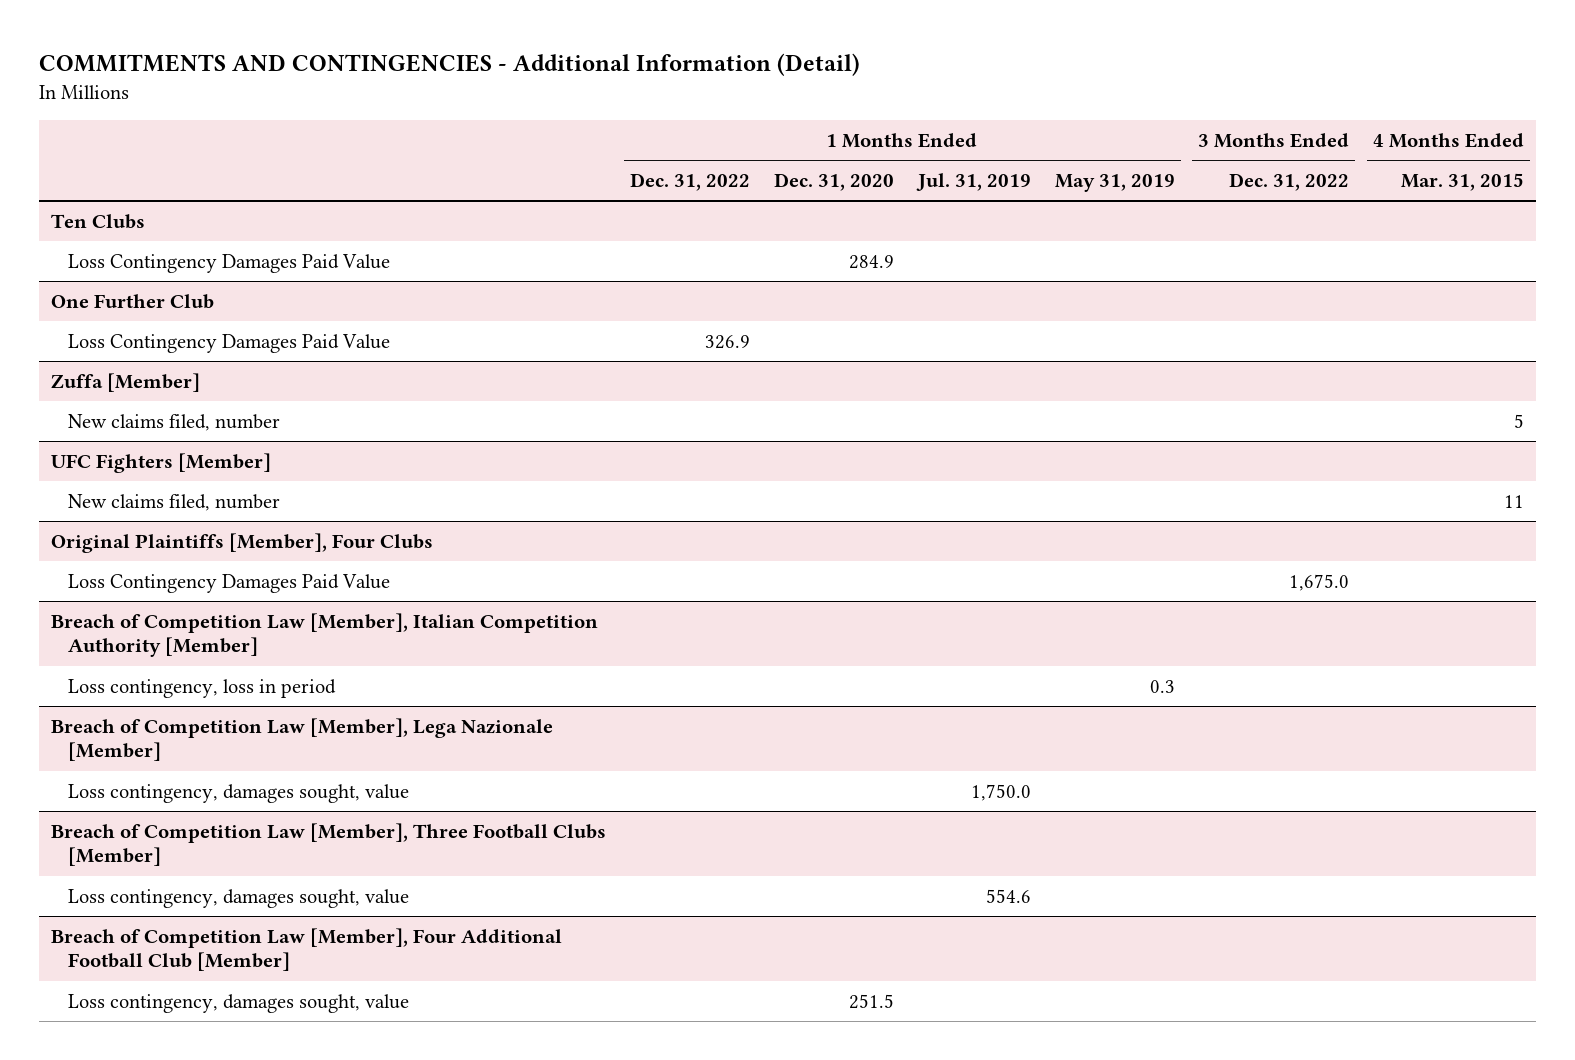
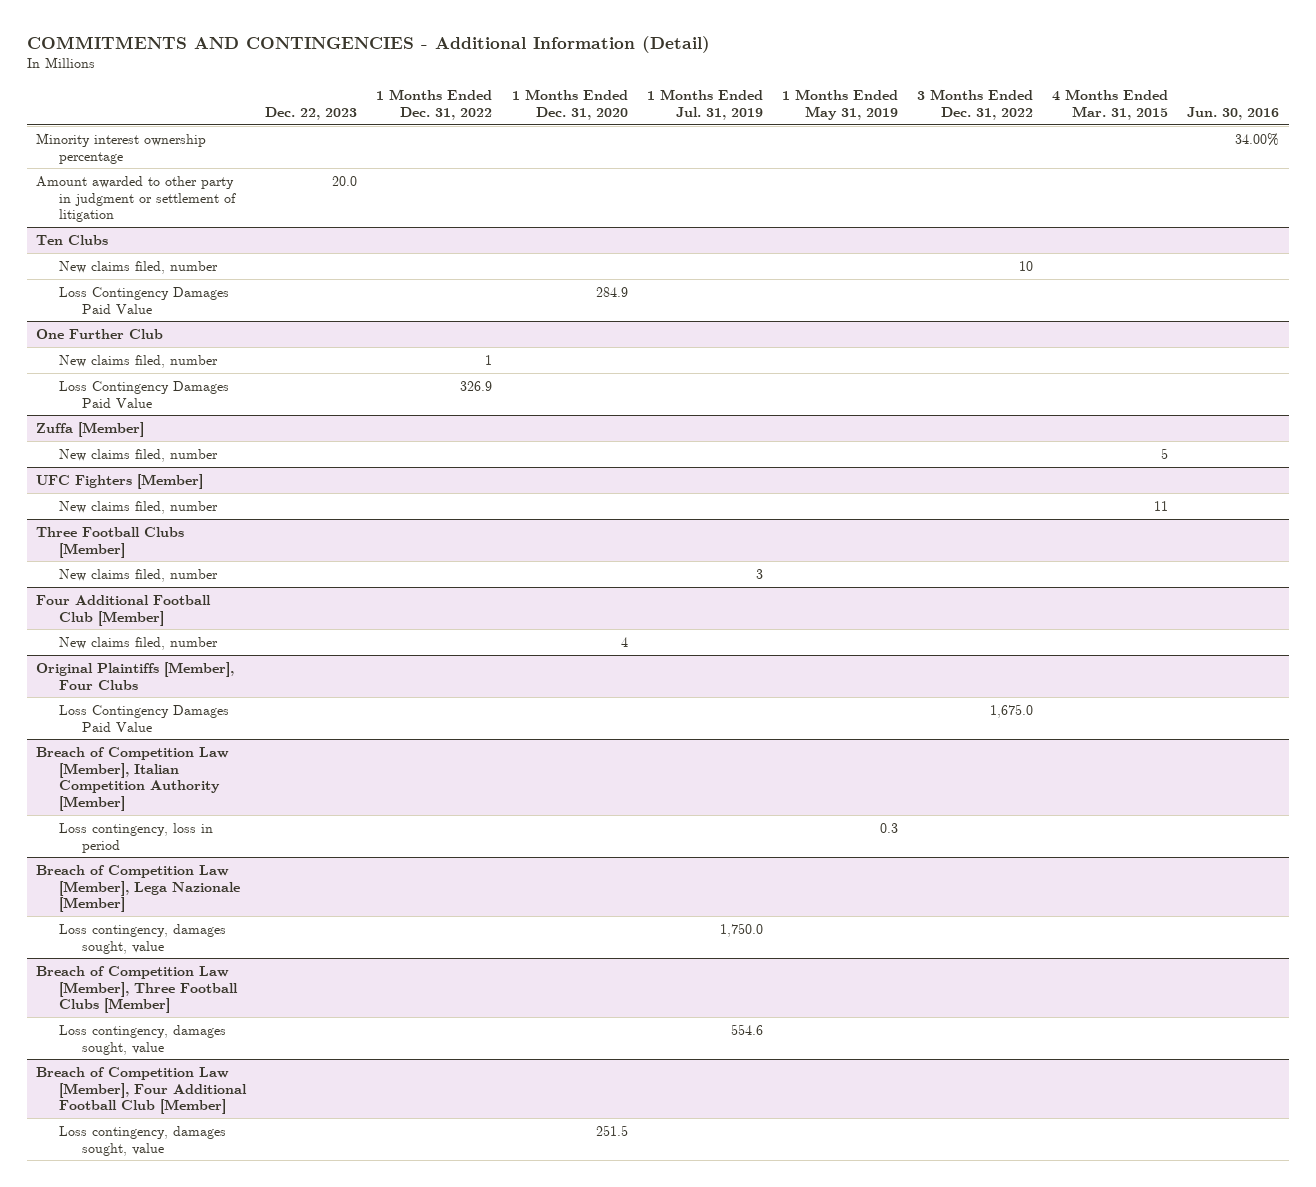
none -> [265,106,358,120] Dec. 22, 2023
none -> [1187,106,1280,120] Jun. 30, 2016
none -> [36,132,207,164] Minority interest ownership percentage
none -> [36,175,237,223] Amount awarded to other party in judgment or settlement of litigation
none -> [59,260,219,274] New claims filed, number
none -> [59,354,219,368] New claims filed, number
none -> [36,526,185,558] Three Football Clubs [Member]
none -> [59,568,219,582] New claims filed, number
none -> [36,594,212,626] Four Additional Football Club [Member]
none -> [59,636,219,650] New claims filed, number

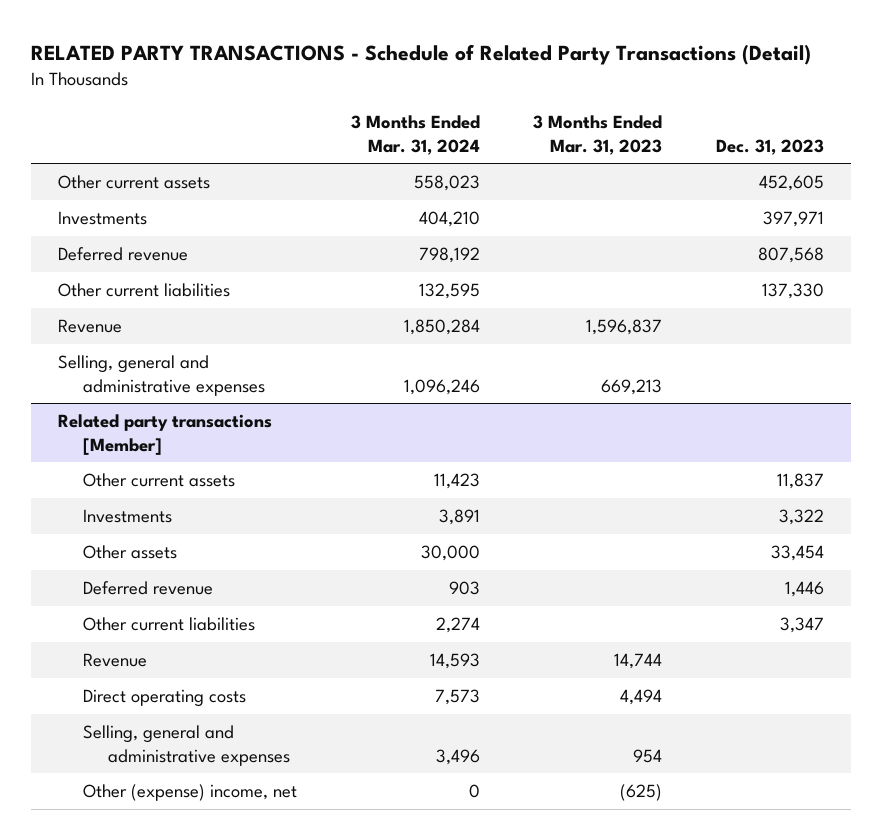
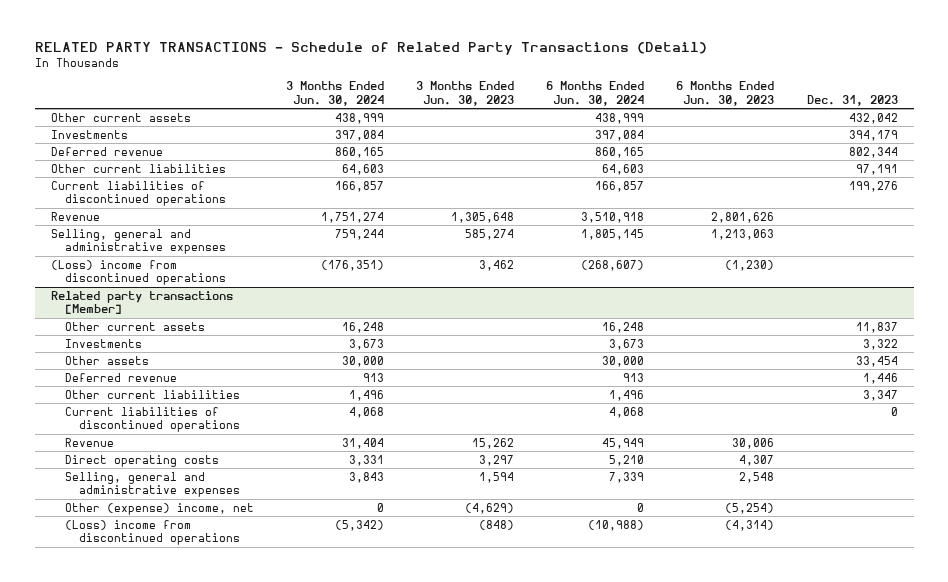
[350,115,480,155] 3 Months Ended Mar. 31, 2024 -> none
[533,115,663,155] 3 Months Ended Mar. 31, 2023 -> none
none -> [285,81,384,107] 3 Months Ended Jun. 30, 2024
none -> [416,81,515,107] 3 Months Ended Jun. 30, 2023
none -> [546,81,645,107] 6 Months Ended Jun. 30, 2024
none -> [676,81,775,107] 6 Months Ended Jun. 30, 2023
[759,175,825,192] 452,605 -> [848,112,898,124] 432,042
[763,211,825,228] 397,971 -> [848,129,898,141] 394,179
[758,247,825,264] 807,568 -> [848,146,898,158] 802,344
[762,283,825,300] 137,330 -> [855,163,898,175] 97,191
none -> [50,180,226,207] Current liabilities of discontinued operations
none -> [50,259,226,286] (Loss) income from discontinued operations
none -> [64,406,241,433] Current liabilities of discontinued operations
none -> [64,519,241,546] (Loss) income from discontinued operations

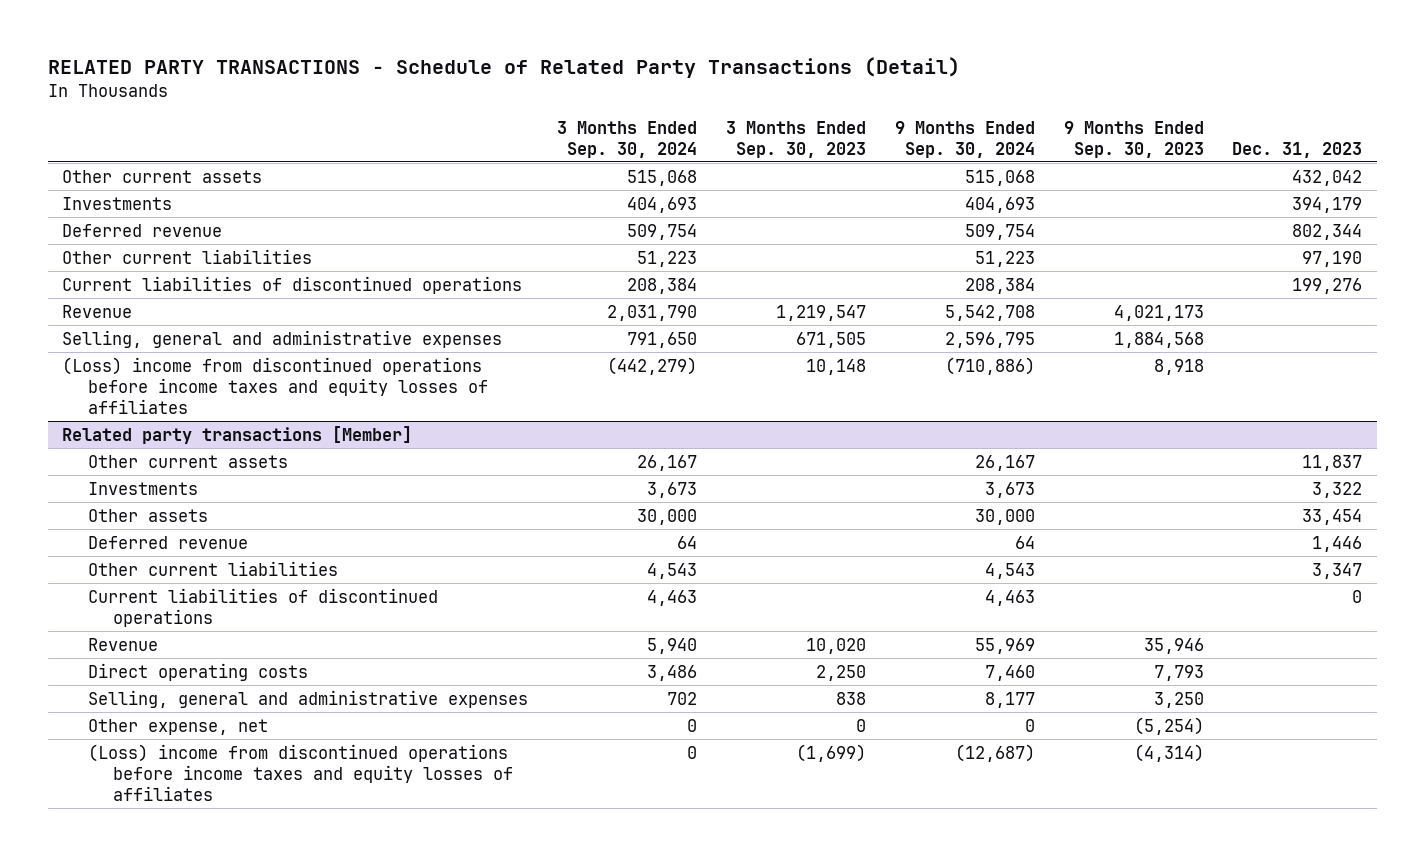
[285,81,384,107] 3 Months Ended Jun. 30, 2024 -> none
[416,81,515,107] 3 Months Ended Jun. 30, 2023 -> none
[546,81,645,107] 6 Months Ended Jun. 30, 2024 -> none
[676,81,775,107] 6 Months Ended Jun. 30, 2023 -> none
none -> [556,120,697,158] 3 Months Ended Sep. 30, 2024
none -> [725,120,866,158] 3 Months Ended Sep. 30, 2023
none -> [894,120,1035,158] 9 Months Ended Sep. 30, 2024
none -> [1063,120,1204,158] 9 Months Ended Sep. 30, 2023
[855,163,898,175] 97,191 -> [1302,250,1363,267] 97,190
[50,259,226,286] (Loss) income from discontinued operations -> [62,356,488,414] (Loss) income from discontinued operations before income taxes and equity losses of affiliates
[64,502,254,515] Other (expense) income, net -> [87,718,268,735] Other expense, net
[64,519,241,546] (Loss) income from discontinued operations -> [87,743,514,801] (Loss) income from discontinued operations before income taxes and equity losses of affiliates

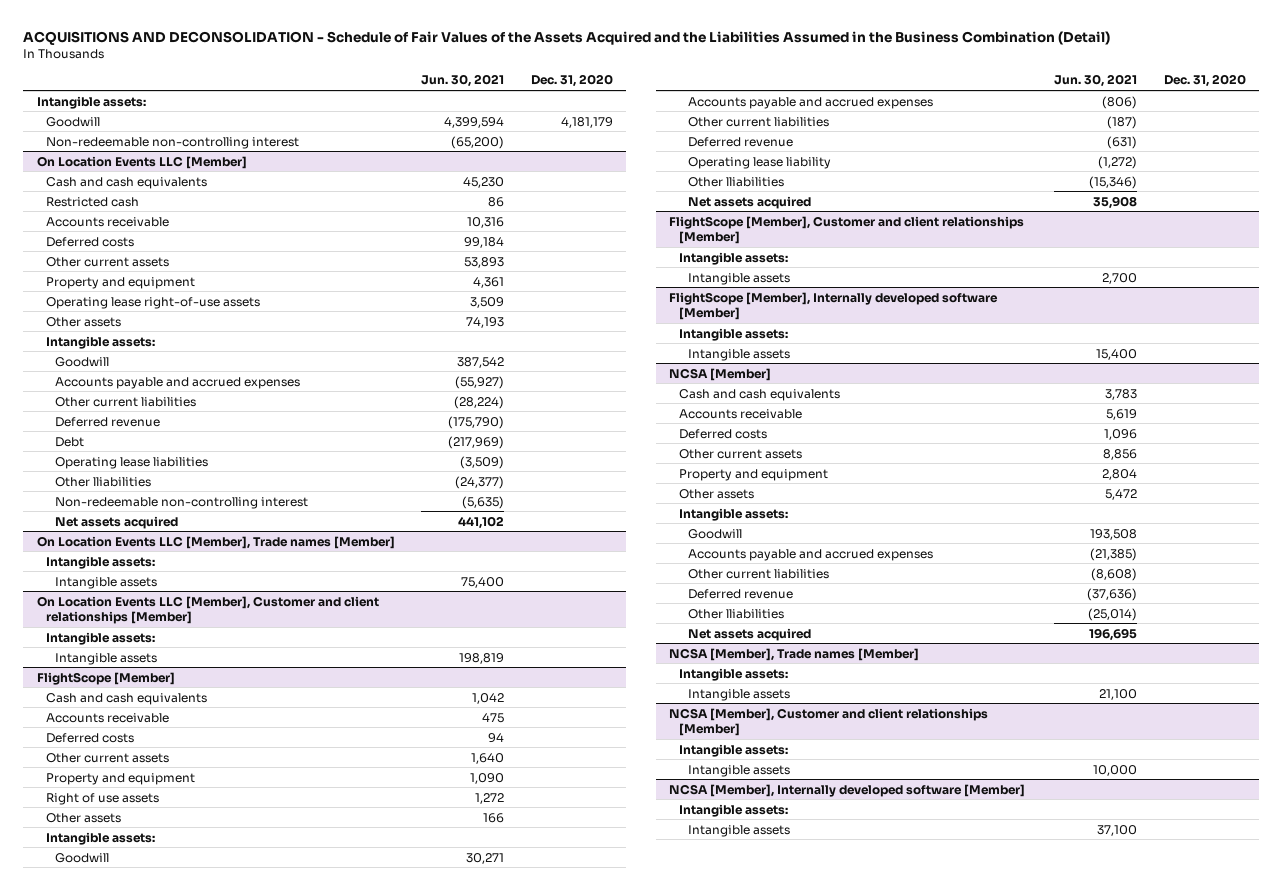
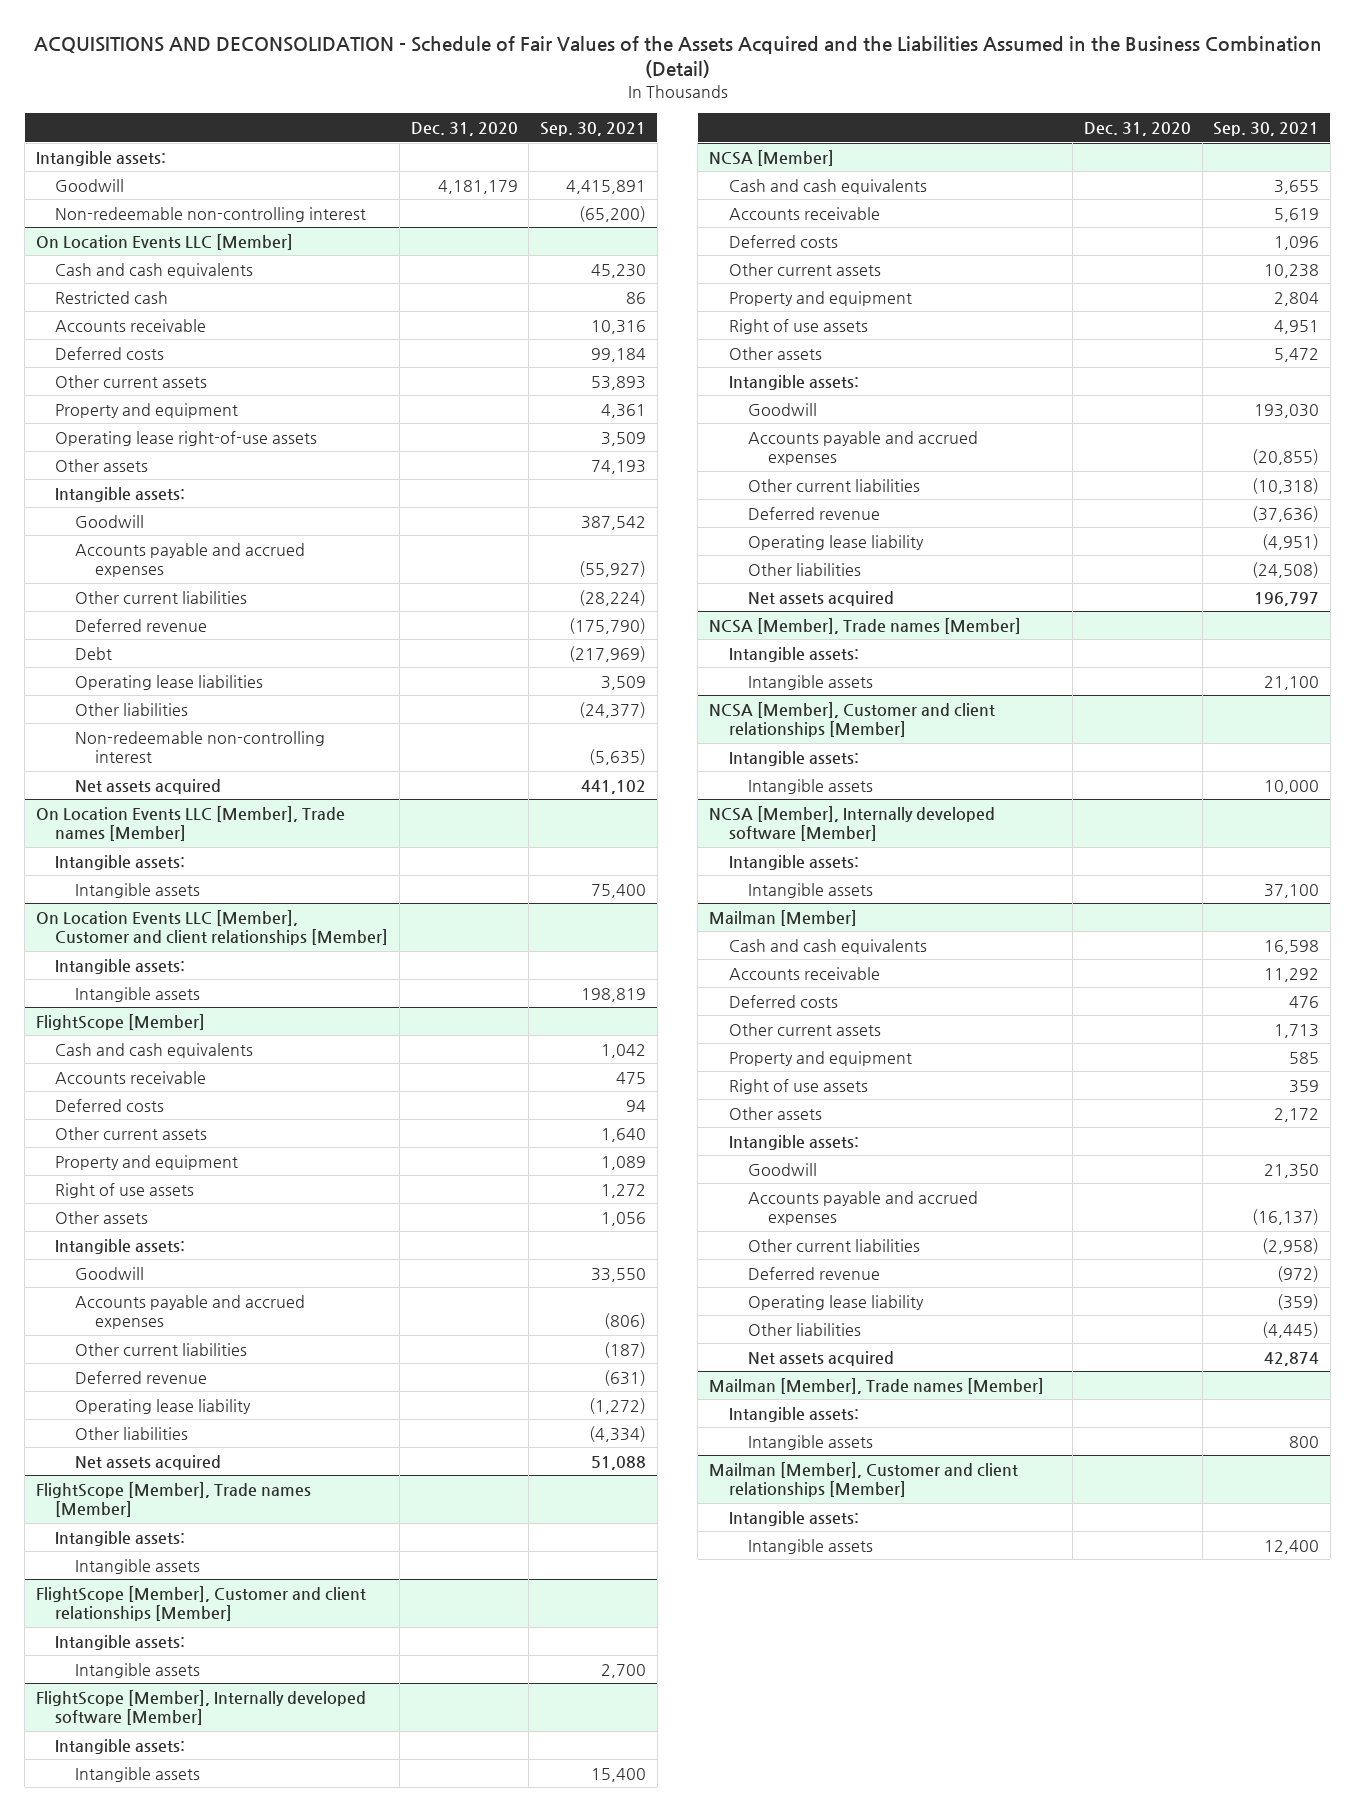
[421,74,505,88] Jun. 30, 2021 -> none
none -> [540,122,647,137] Sep. 30, 2021
[54,476,151,487] Other lliabilities -> [75,702,189,716] Other liabilities
[687,176,784,187] Other lliabilities -> [75,1426,189,1440] Other liabilities
none -> [35,1481,311,1518] FlightScope [Member], Trade names [Member]
none -> [55,1530,186,1546] Intangible assets:
none -> [75,1558,201,1574] Intangible assets
none -> [728,318,868,334] Right of use assets
none -> [748,534,925,550] Operating lease liability
[687,608,784,619] Other lliabilities -> [748,562,862,576] Other liabilities
none -> [709,909,858,926] Mailman [Member]
none -> [728,938,927,954] Cash and cash equivalents
none -> [728,966,880,980] Accounts receivable
none -> [728,994,838,1008] Deferred costs
none -> [728,1022,881,1036] Other current assets
none -> [728,1050,912,1066] Property and equipment
none -> [728,1078,868,1094] Right of use assets
none -> [728,1106,822,1120] Other assets
none -> [728,1134,859,1150] Intangible assets:
none -> [748,1162,818,1176] Goodwill
none -> [748,1190,979,1226] Accounts payable and accrued expenses
none -> [748,1238,921,1252] Other current liabilities
none -> [748,1266,881,1280] Deferred revenue
none -> [748,1294,925,1310] Operating lease liability
none -> [748,1322,862,1336] Other liabilities
none -> [748,1350,895,1366] Net assets acquired
none -> [709,1377,1045,1394] Mailman [Member], Trade names [Member]
none -> [728,1406,859,1422] Intangible assets:
none -> [748,1434,874,1450] Intangible assets
none -> [709,1461,1019,1498] Mailman [Member], Customer and client relationships [Member]
none -> [728,1510,859,1526] Intangible assets:
none -> [748,1538,874,1554] Intangible assets

